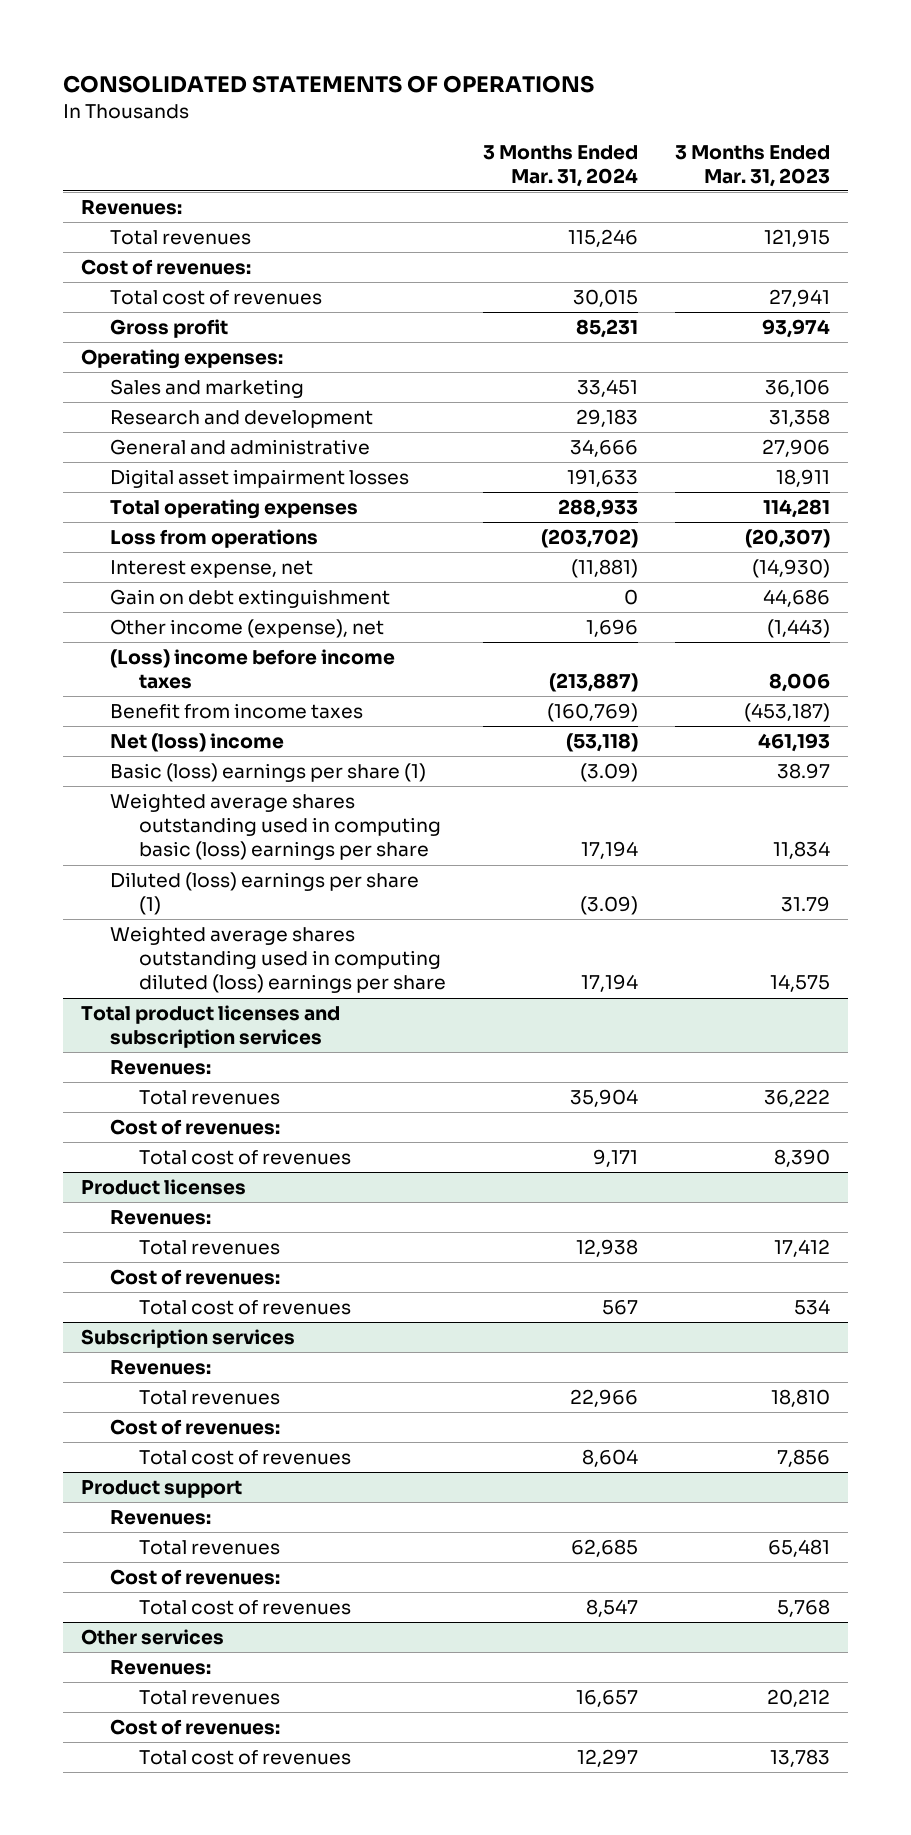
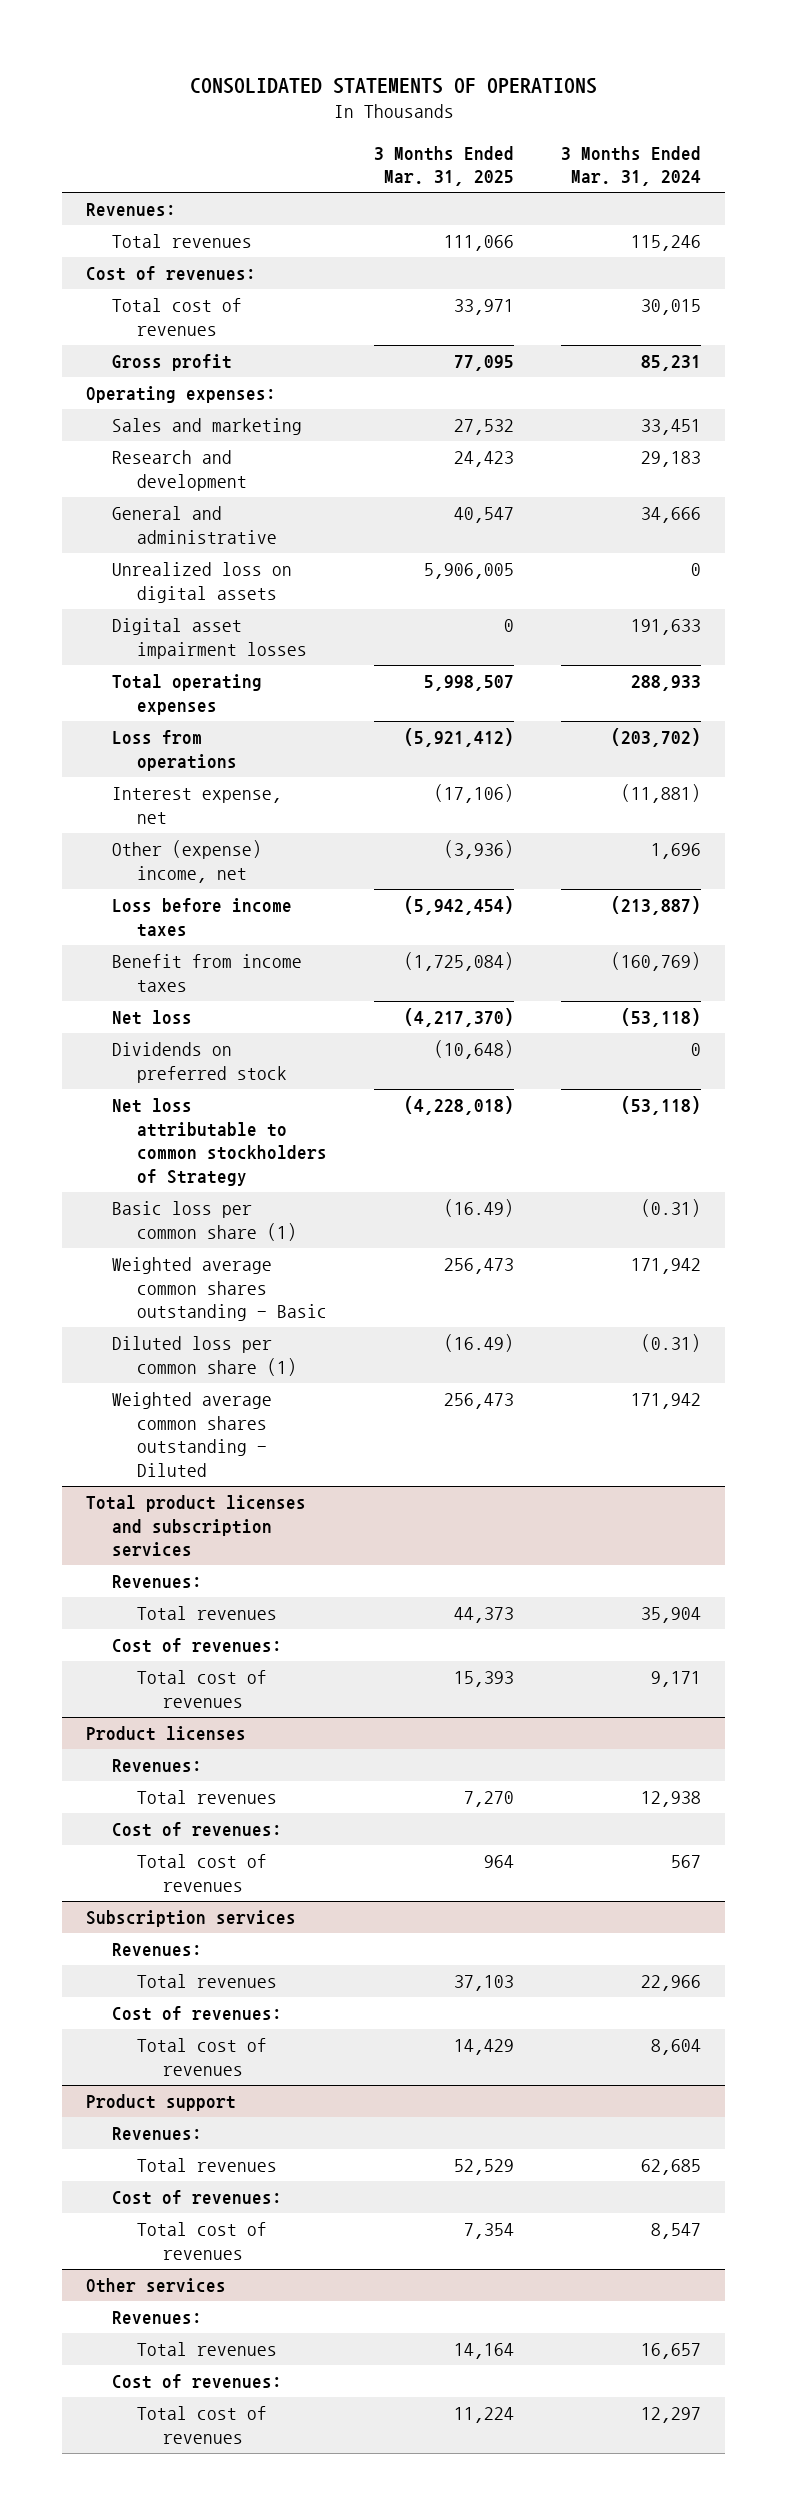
[674,144,830,187] 3 Months Ended Mar. 31, 2023 -> none
none -> [374,145,515,187] 3 Months Ended Mar. 31, 2025
none -> [111,562,292,603] Unrealized loss on digital assets
[110,588,391,608] Gain on debt extinguishment -> none
[110,618,385,638] Other income (expense), net -> [111,840,262,883] Other (expense) income, net
[110,648,396,690] (Loss) income before income taxes -> [111,898,292,937] Loss before income taxes
[110,732,285,752] Net (loss) income -> [111,1010,192,1026] Net loss
none -> [111,1042,288,1083] Dividends on preferred stock
none -> [111,1098,328,1187] Net loss attributable to common stockholders of Strategy
[110,762,427,782] Basic (loss) earnings per share (1) -> [111,1201,298,1241] Basic loss per common share (1)
[579,762,638,782] (3.09) -> [641,1199,702,1218] (0.31)
[110,792,441,861] Weighted average shares outstanding used in computing basic (loss) earnings per share -> [111,1257,328,1322] Weighted average common shares outstanding - Basic
[580,841,638,860] 17,194 -> [631,1258,702,1275] 171,942
[110,871,420,916] Diluted (loss) earnings per share (1) -> [111,1336,298,1376] Diluted loss per common share (1)
[579,896,638,916] (3.09) -> [641,1334,702,1353] (0.31)
[110,925,446,994] Weighted average shares outstanding used in computing diluted (loss) earnings per share -> [111,1392,272,1478] Weighted average common shares outstanding - Diluted
[580,974,638,993] 17,194 -> [631,1393,702,1410] 171,942

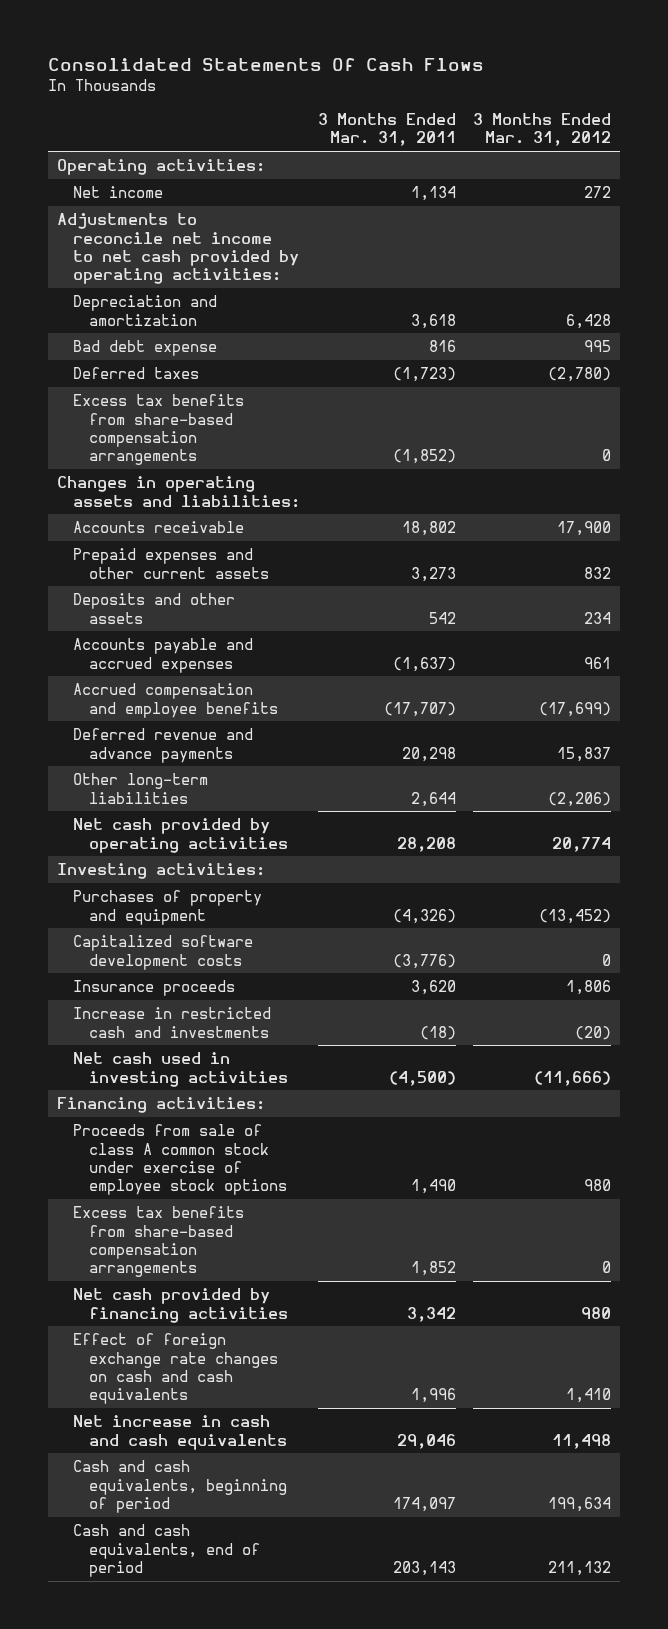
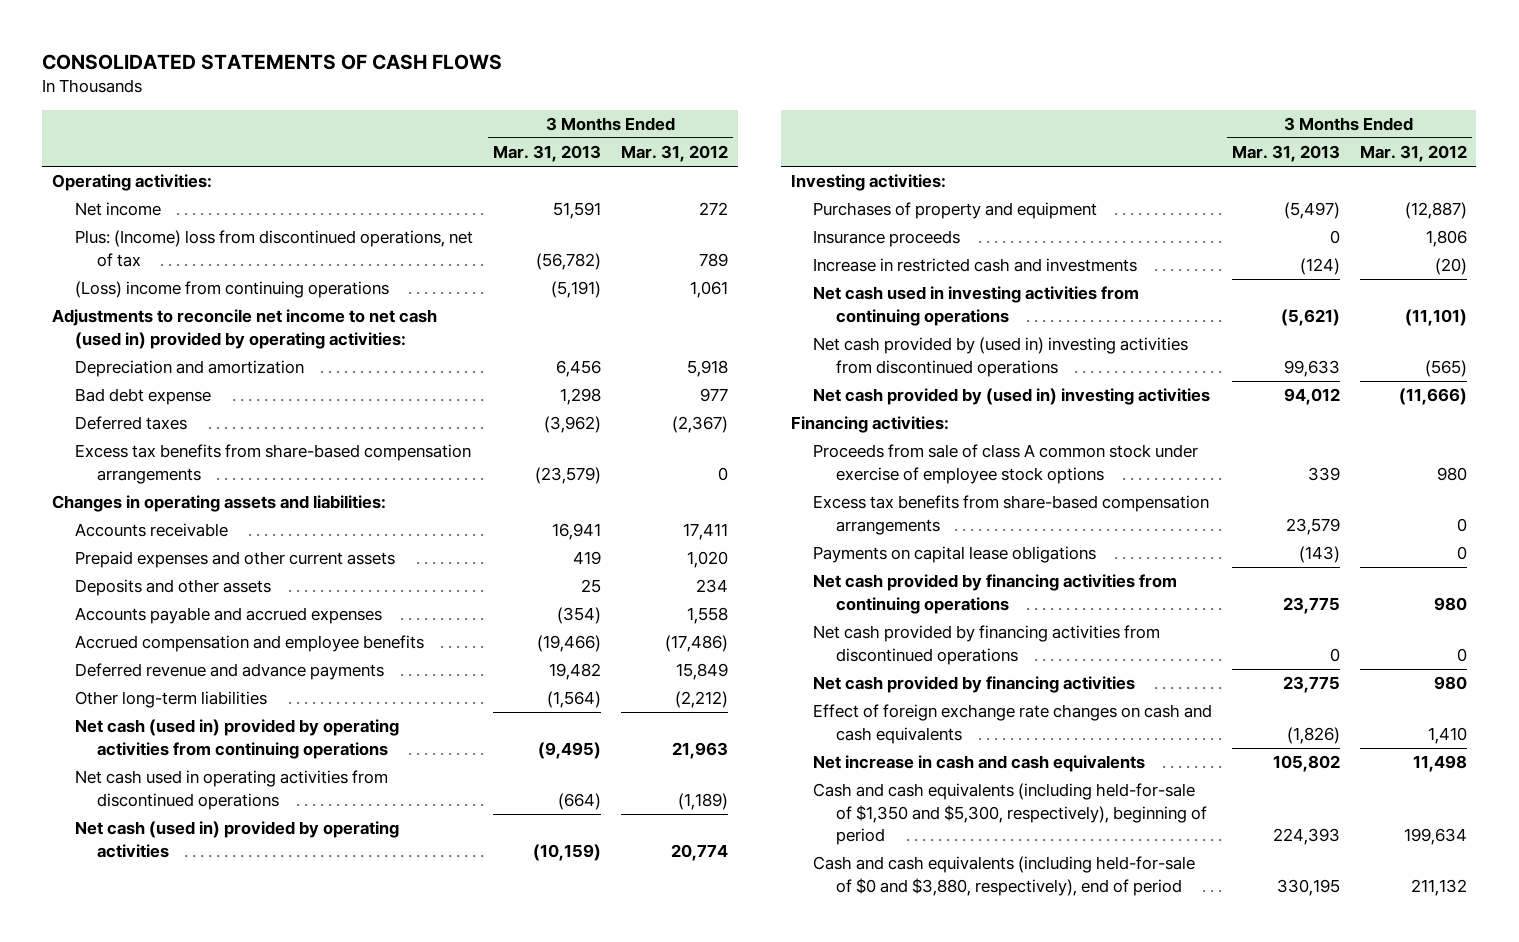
[47,58,484,72] Consolidated Statements Of Cash Flows -> [42,54,503,71] CONSOLIDATED STATEMENTS OF CASH FLOWS
[317,113,456,147] 3 Months Ended Mar. 31, 2011 -> none
none -> [493,145,602,163] Mar. 31, 2013
none -> [74,230,473,267] Plus: (Income) loss from discontinued operations, net of tax
none -> [74,281,389,299] (Loss) income from continuing operations
[56,213,299,284] Adjustments to reconcile net income to net cash provided by operating activities: -> [52,309,438,349] Adjustments to reconcile net income to net cash (used in) provided by operating activities:
[566,313,612,329] 6,428 -> [687,360,729,378] 5,918
[584,340,612,353] 995 -> [700,388,729,403] 977
[548,367,612,383] (2,780) -> [672,416,729,434] (2,367)
[557,521,612,537] 17,900 -> [683,523,729,541] 17,411
[584,566,612,579] 832 -> [687,551,729,569] 1,020
[584,656,612,669] 961 -> [687,607,729,625] 1,558
[539,701,612,717] (17,699) -> [665,635,729,653] (17,486)
[557,746,612,762] 15,837 -> [676,663,729,681] 15,849
[548,791,612,807] (2,206) -> [675,691,729,709] (2,212)
none -> [74,719,399,759] Net cash (used in) provided by operating activities from continuing operations
none -> [74,770,388,810] Net cash used in operating activities from discontinued operations
[72,818,288,853] Net cash provided by operating activities -> [74,821,399,858] Net cash (used in) provided by operating activities
[72,935,253,970] Capitalized software development costs -> none
[539,908,612,924] (13,452) -> [1404,202,1467,220] (12,887)
none -> [813,286,1140,326] Net cash used in investing activities from continuing operations
none -> [813,337,1189,377] Net cash provided by (used in) investing activities from discontinued operations
[72,1052,288,1087] Net cash used in investing activities -> [813,388,1211,406] Net cash provided by (used in) investing activities
none -> [813,546,1097,564] Payments on capital lease obligations
none -> [813,574,1178,614] Net cash provided by financing activities from continuing operations
none -> [813,625,1161,665] Net cash provided by financing activities from discontinued operations
[72,1460,287,1513] Cash and cash equivalents, beginning of period -> [813,783,1207,845] Cash and cash equivalents (including held-for-sale of $1,350 and $5,300, respectively), beginning of period
[72,1524,260,1577] Cash and cash equivalents, end of period -> [813,856,1196,896] Cash and cash equivalents (including held-for-sale of $0 and $3,880, respectively), end of period

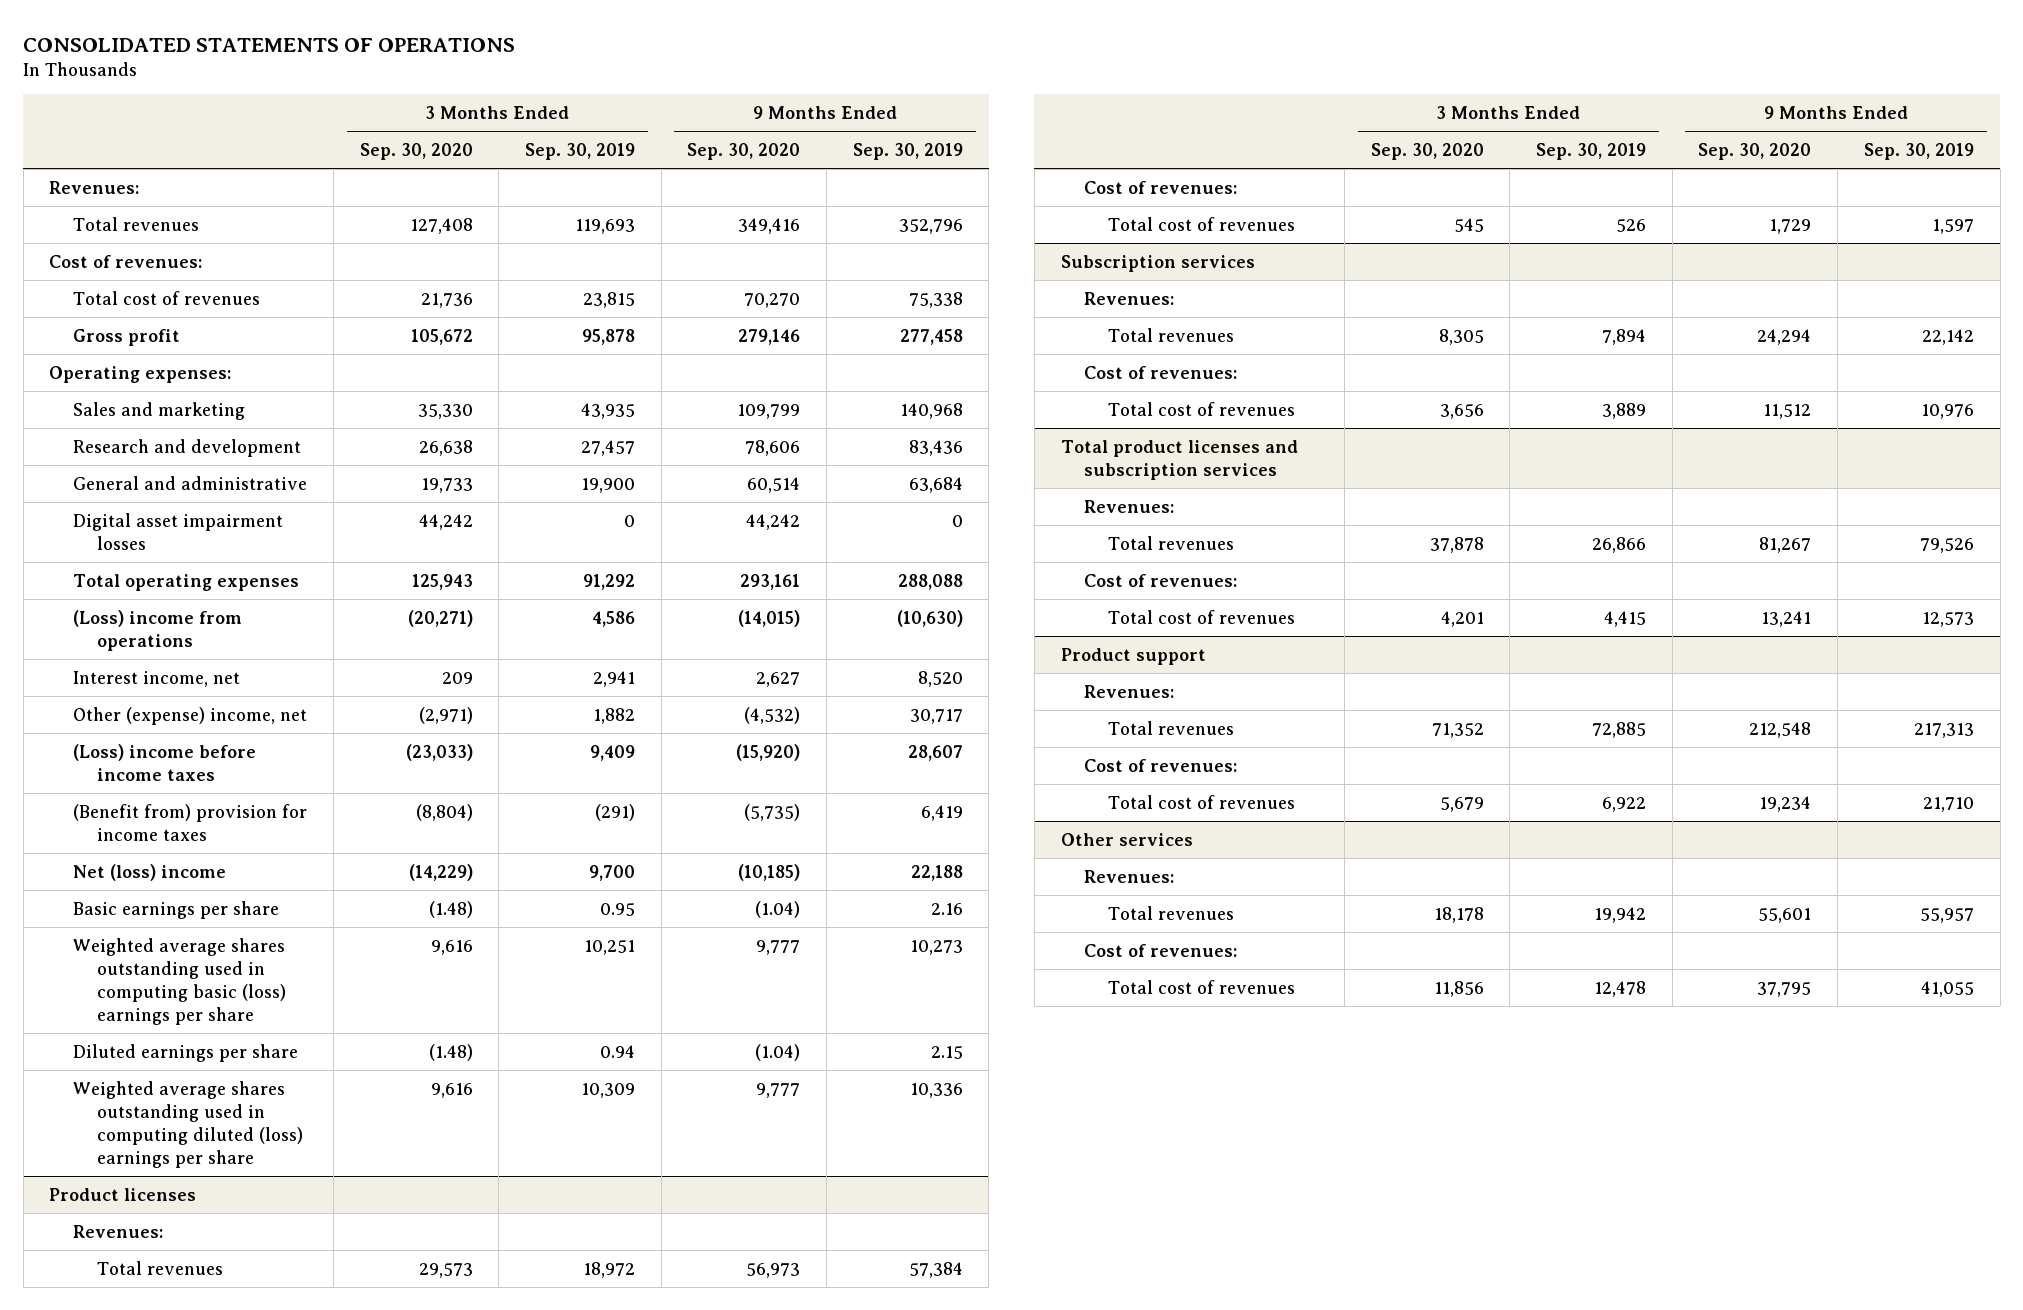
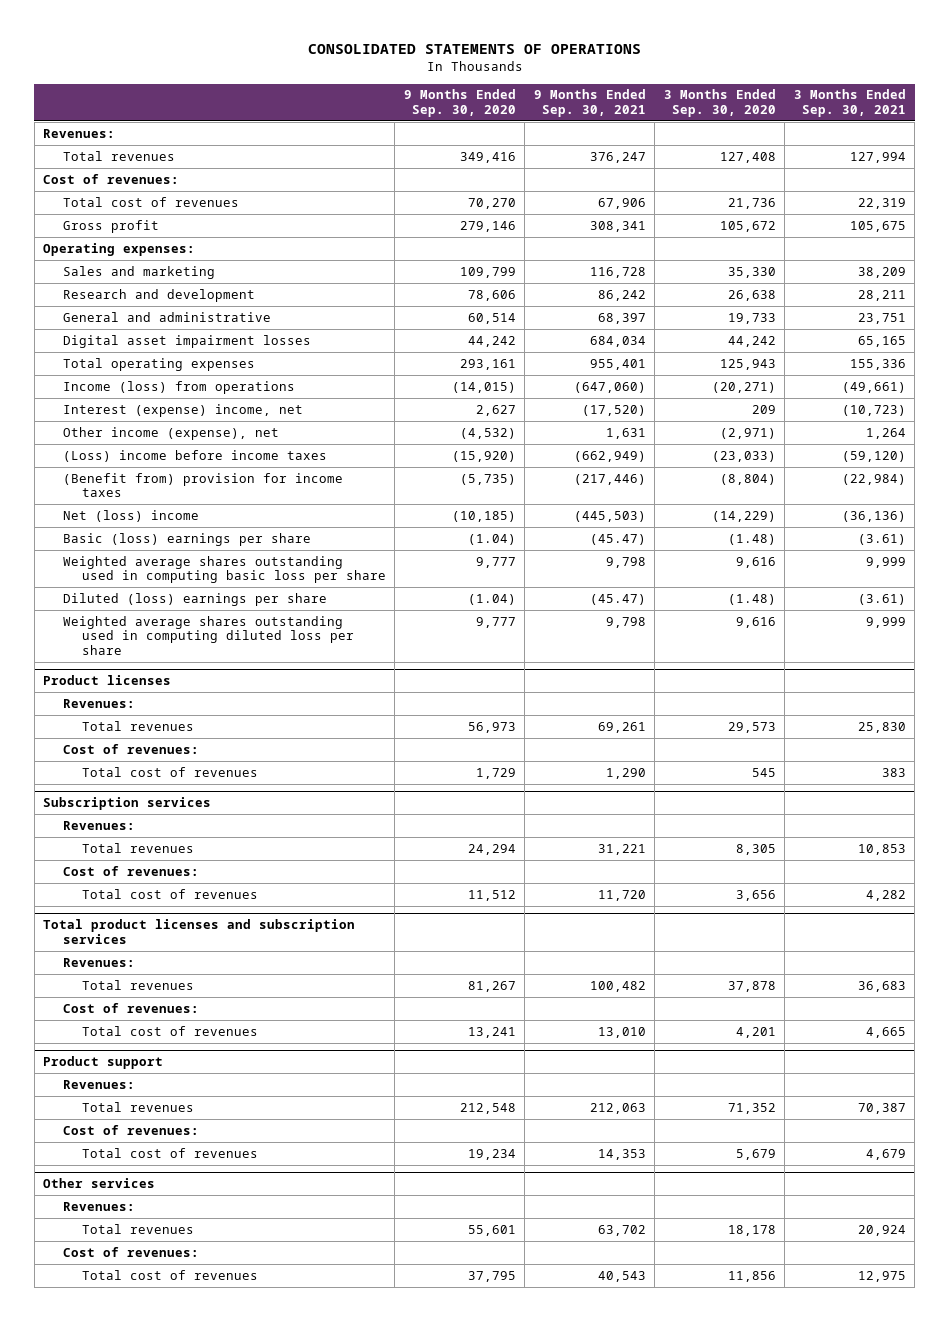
[524,142,635,160] Sep. 30, 2019 -> none
[852,142,963,160] Sep. 30, 2019 -> none
none -> [533,89,646,118] 9 Months Ended Sep. 30, 2021
none -> [793,89,906,118] 3 Months Ended Sep. 30, 2021
[73,609,243,651] (Loss) income from operations -> [62,380,295,394] Income (loss) from operations
[73,670,241,687] Interest income, net -> [62,403,303,417] Interest (expense) income, net
[73,706,308,725] Other (expense) income, net -> [62,426,279,440] Other income (expense), net
[73,900,280,919] Basic earnings per share -> [62,532,311,546] Basic (loss) earnings per share
[73,937,287,1025] Weighted average shares outstanding used in computing basic (loss) earnings per share -> [62,555,386,584] Weighted average shares outstanding used in computing basic loss per share
[73,1043,299,1062] Diluted earnings per share -> [62,592,327,606] Diluted (loss) earnings per share
[73,1080,304,1168] Weighted average shares outstanding used in computing diluted (loss) earnings per share -> [62,615,354,656] Weighted average shares outstanding used in computing diluted loss per share

